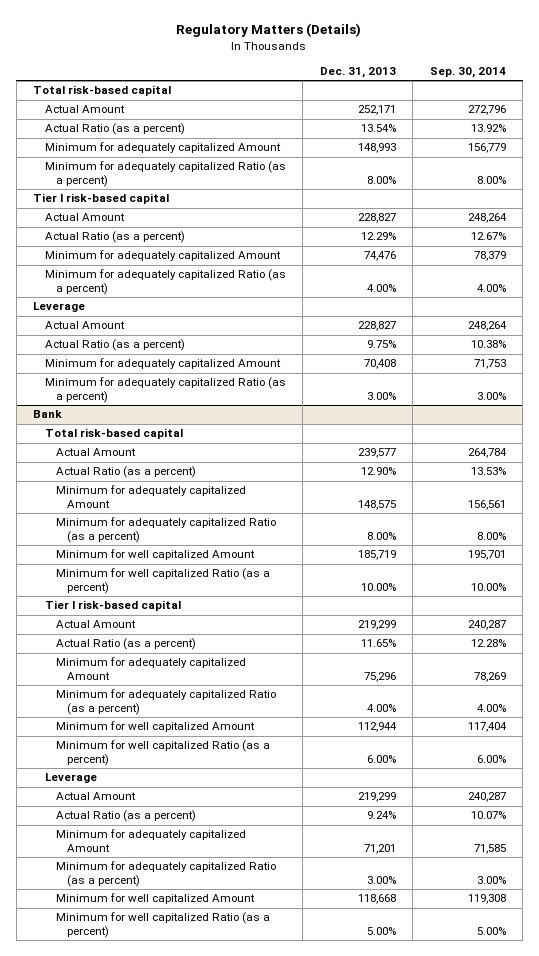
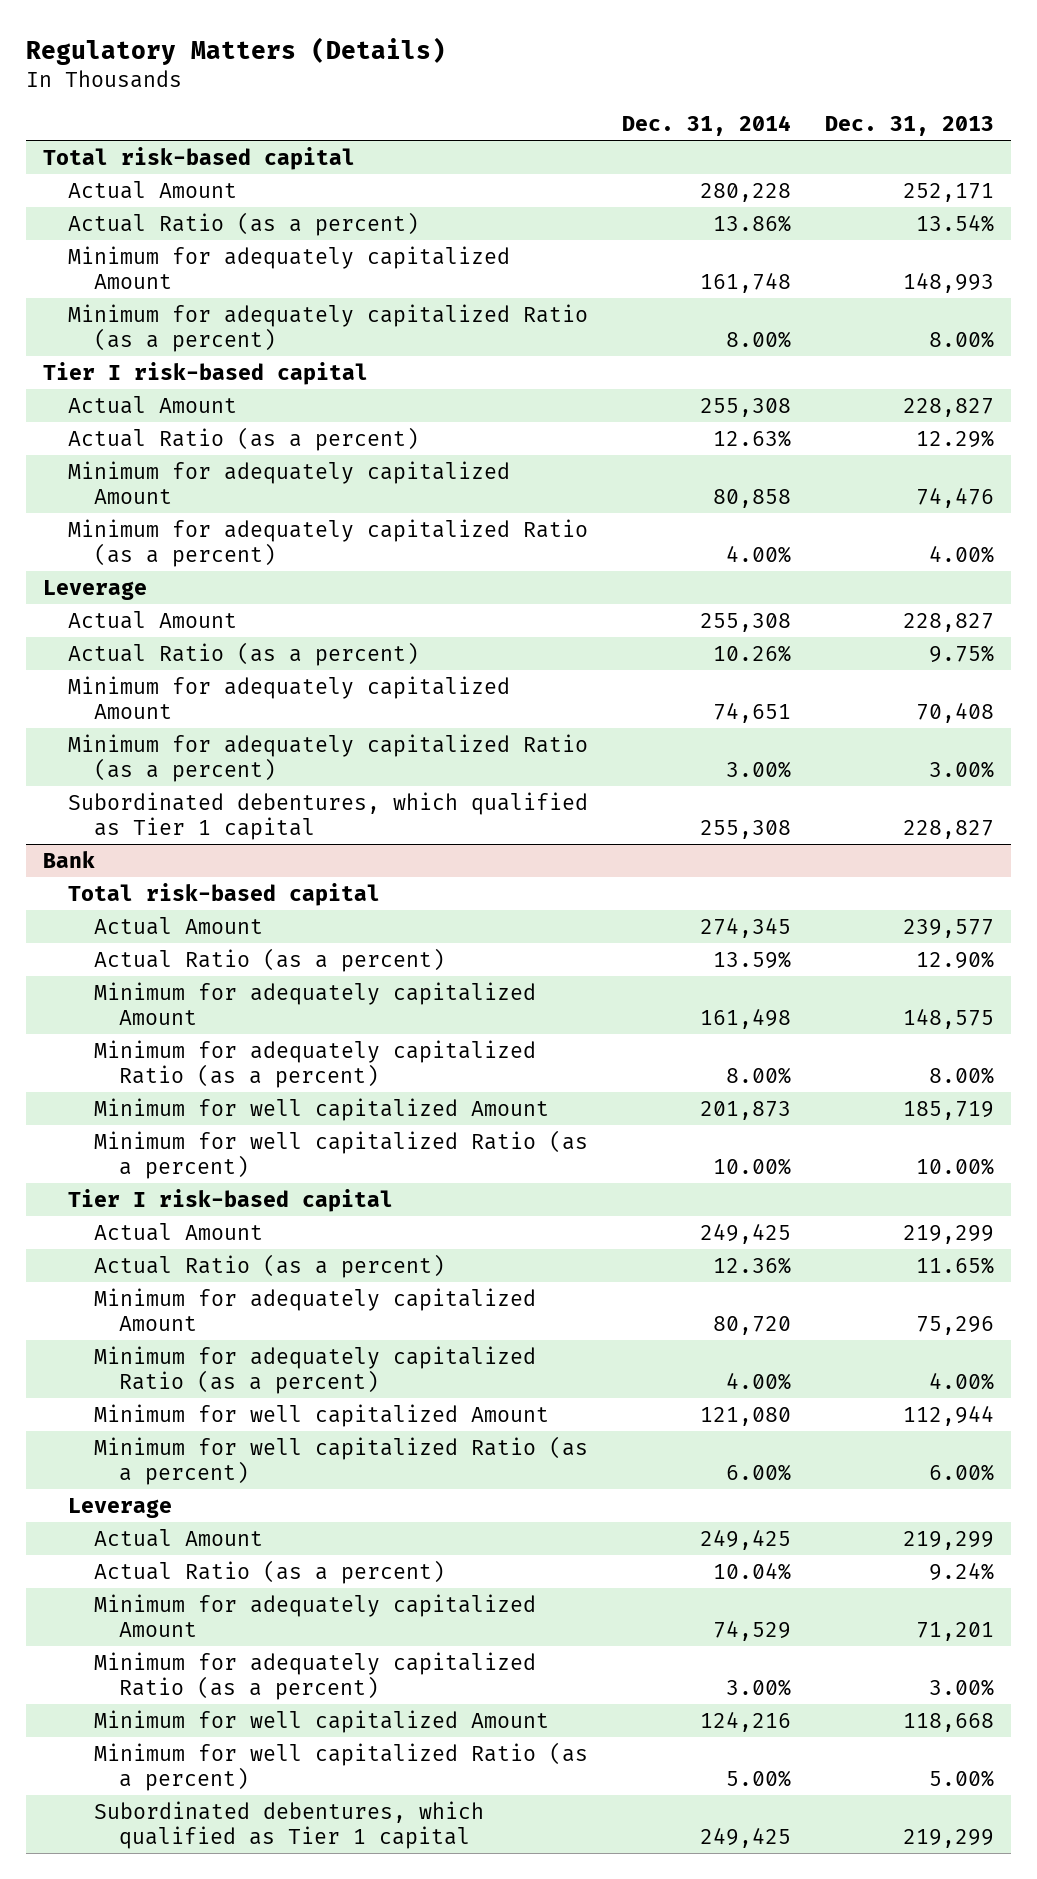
[429,66,506,78] Sep. 30, 2014 -> none
none -> [622,115,792,137] Dec. 31, 2014
none -> [68,791,589,840] Subordinated debentures, which qualified as Tier 1 capital
none -> [93,1800,484,1849] Subordinated debentures, which qualified as Tier 1 capital

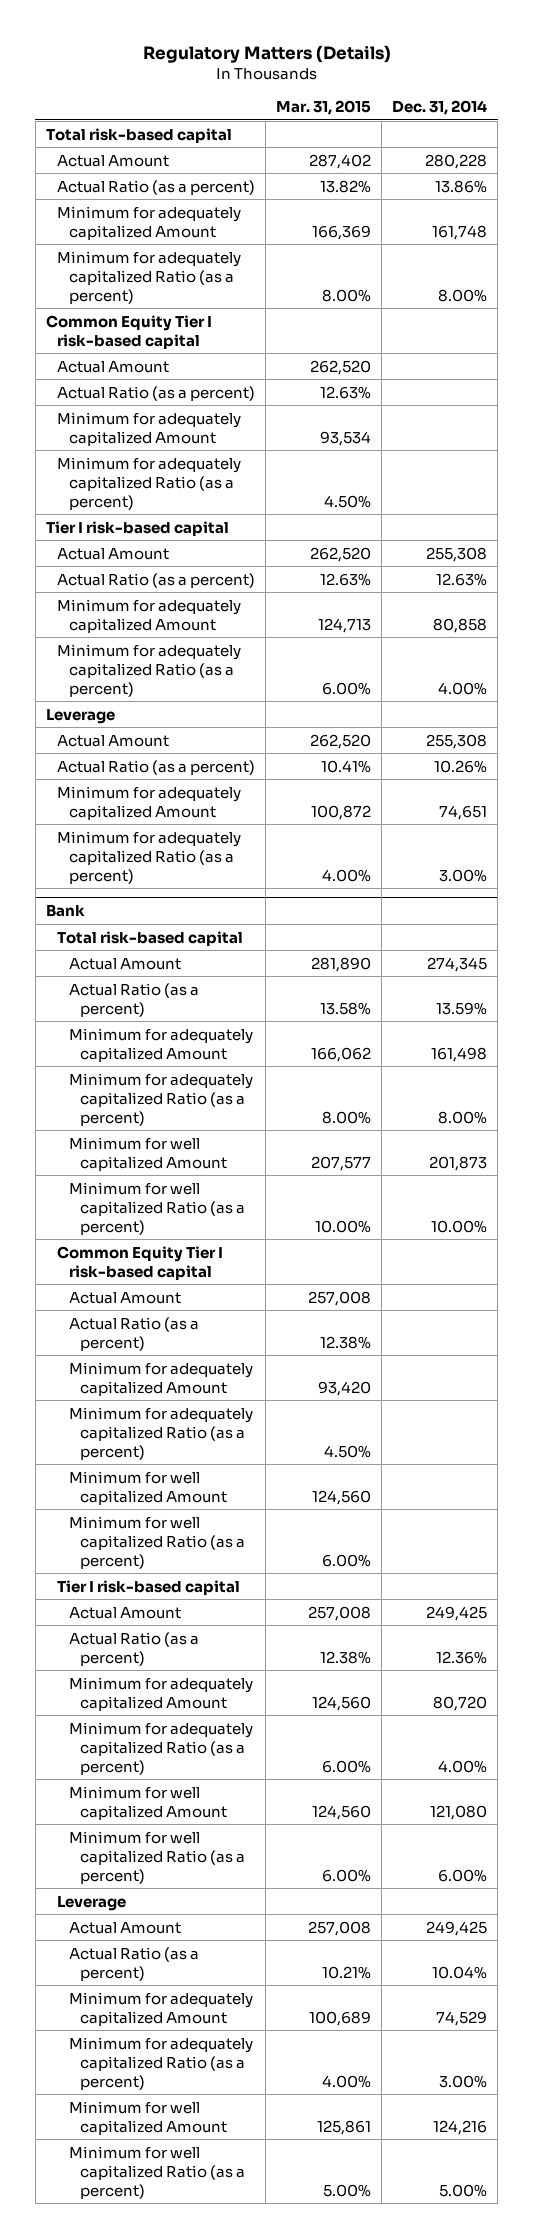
[825,116,995,137] Dec. 31, 2013 -> none
none -> [276,100,372,116] Mar. 31, 2015
none -> [45,314,212,349] Common Equity Tier I risk-based capital
none -> [57,360,170,373] Actual Amount
none -> [57,385,256,401] Actual Ratio (as a percent)
none -> [57,411,242,446] Minimum for adequately capitalized Amount
none -> [57,456,242,510] Minimum for adequately capitalized Ratio (as a percent)
[68,791,589,840] Subordinated debentures, which qualified as Tier 1 capital -> none
none -> [57,1245,224,1280] Common Equity Tier I risk-based capital
none -> [68,1291,181,1304] Actual Amount
none -> [68,1316,199,1351] Actual Ratio (as a percent)
none -> [68,1361,253,1396] Minimum for adequately capitalized Amount
none -> [68,1406,253,1460] Minimum for adequately capitalized Ratio (as a percent)
none -> [68,1470,227,1505] Minimum for well capitalized Amount
none -> [68,1515,245,1569] Minimum for well capitalized Ratio (as a percent)
[93,1800,484,1849] Subordinated debentures, which qualified as Tier 1 capital -> none

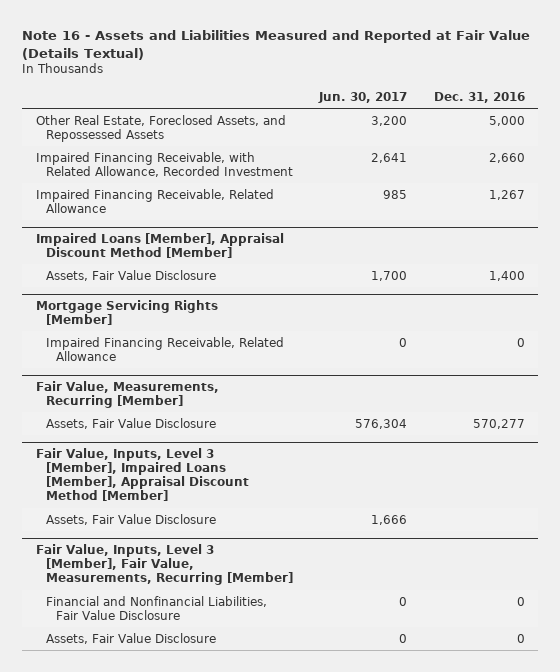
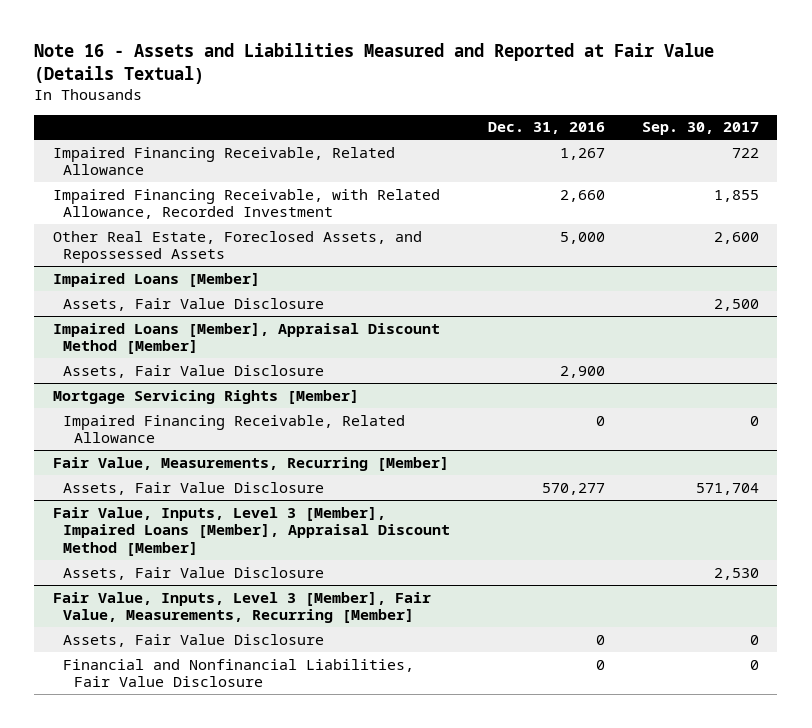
[318,91,408,103] Jun. 30, 2017 -> none
none -> [641,122,759,136] Sep. 30, 2017
[35,151,293,177] Impaired Financing Receivable, with Related Allowance, Recorded Investment -> [53,188,441,220] Impaired Financing Receivable, with Related Allowance, Recorded Investment
[35,114,286,142] Other Real Estate, Foreclosed Assets, and Repossessed Assets -> [53,230,423,264] Other Real Estate, Foreclosed Assets, and Repossessed Assets
none -> [53,272,261,287] Impaired Loans [Member]
none -> [63,297,325,311] Assets, Fair Value Disclosure
[488,270,525,281] 1,400 -> [559,365,605,378] 2,900
[45,595,267,620] Financial and Nonfinancial Liabilities, Fair Value Disclosure -> [63,658,415,688] Financial and Nonfinancial Liabilities, Fair Value Disclosure

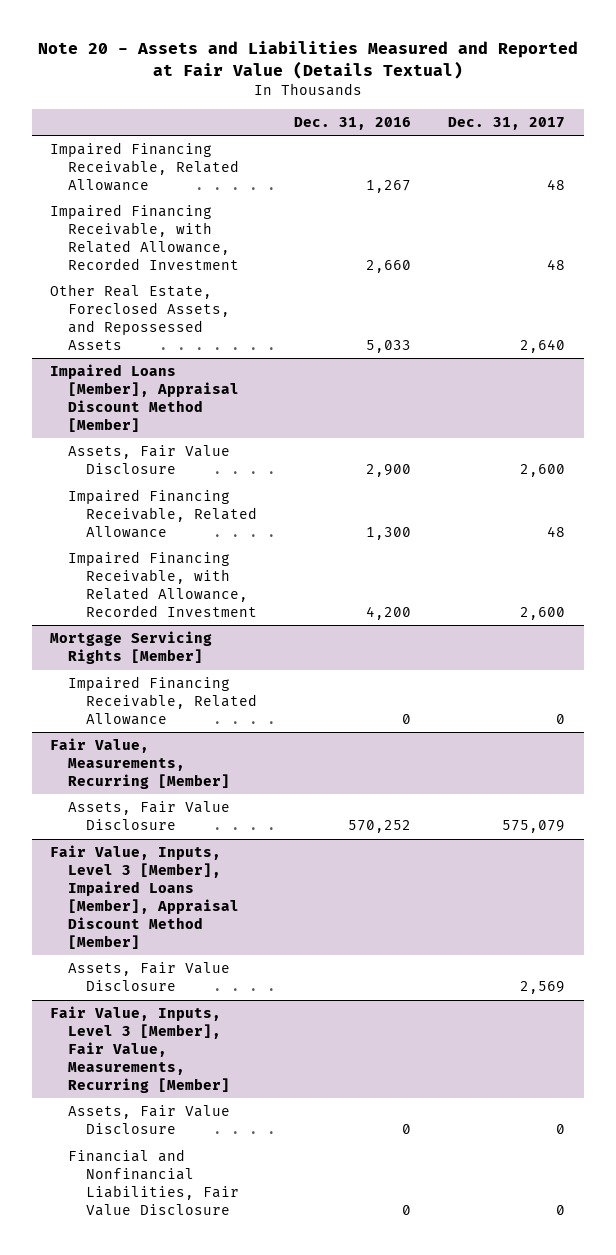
[34,43,715,85] Note 16 - Assets and Liabilities Measured and Reported at Fair Value (Details Textual) -> [37,40,578,79] Note 20 - Assets and Liabilities Measured and Reported at Fair Value (Details Textual)
[641,122,759,136] Sep. 30, 2017 -> none
none -> [448,116,566,130] Dec. 31, 2017
[53,272,261,287] Impaired Loans [Member] -> none
[63,297,325,311] Assets, Fair Value Disclosure -> none
[559,231,605,244] 5,000 -> [366,340,412,354] 5,033
none -> [68,489,258,539] Impaired Financing Receivable, Related Allowance
none -> [68,551,258,618] Impaired Financing Receivable, with Related Allowance, Recorded Investment
[541,482,605,495] 570,277 -> [348,820,412,834] 570,252

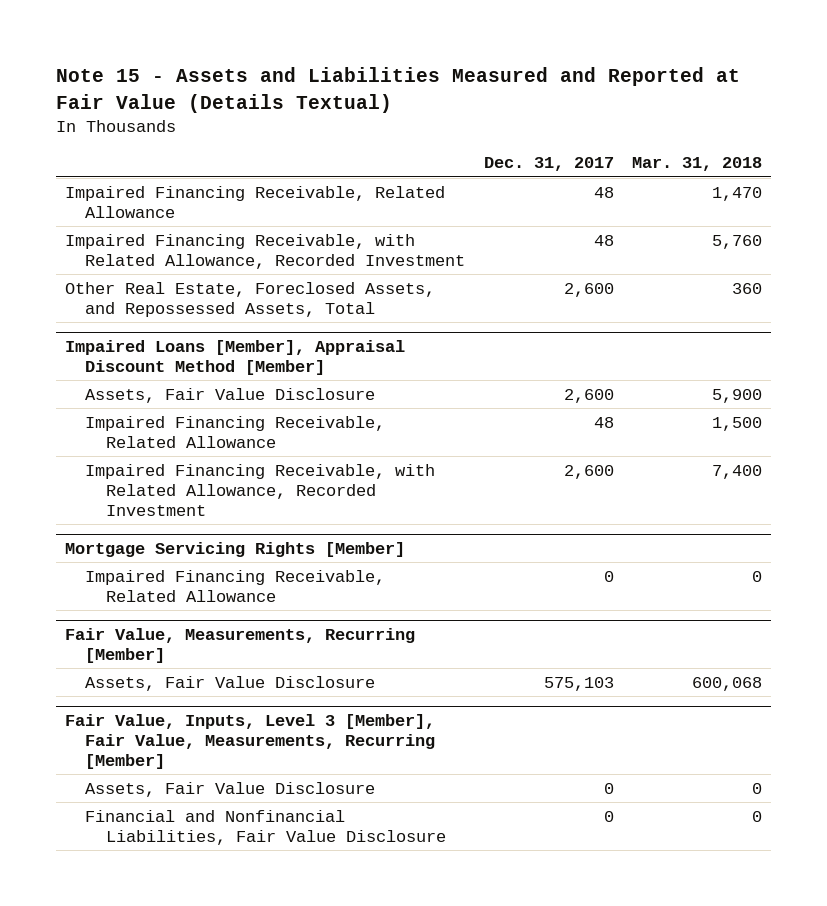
[37,40,578,79] Note 20 - Assets and Liabilities Measured and Reported at Fair Value (Details Textual) -> [55,67,740,113] Note 15 - Assets and Liabilities Measured and Reported at Fair Value (Details Textual)
[294,116,412,130] Dec. 31, 2016 -> none
none -> [632,157,763,172] Mar. 31, 2018
[50,284,231,351] Other Real Estate, Foreclosed Assets, and Repossessed Assets -> [64,281,435,317] Other Real Estate, Foreclosed Assets, and Repossessed Assets, Total
[520,339,566,354] 2,640 -> [563,282,614,297] 2,600
[50,845,240,949] Fair Value, Inputs, Level 3 [Member], Impaired Loans [Member], Appraisal Discount Method [Member] -> none
[68,962,231,992] Assets, Fair Value Disclosure -> none
[502,820,566,834] 575,079 -> [543,676,614,691] 575,103

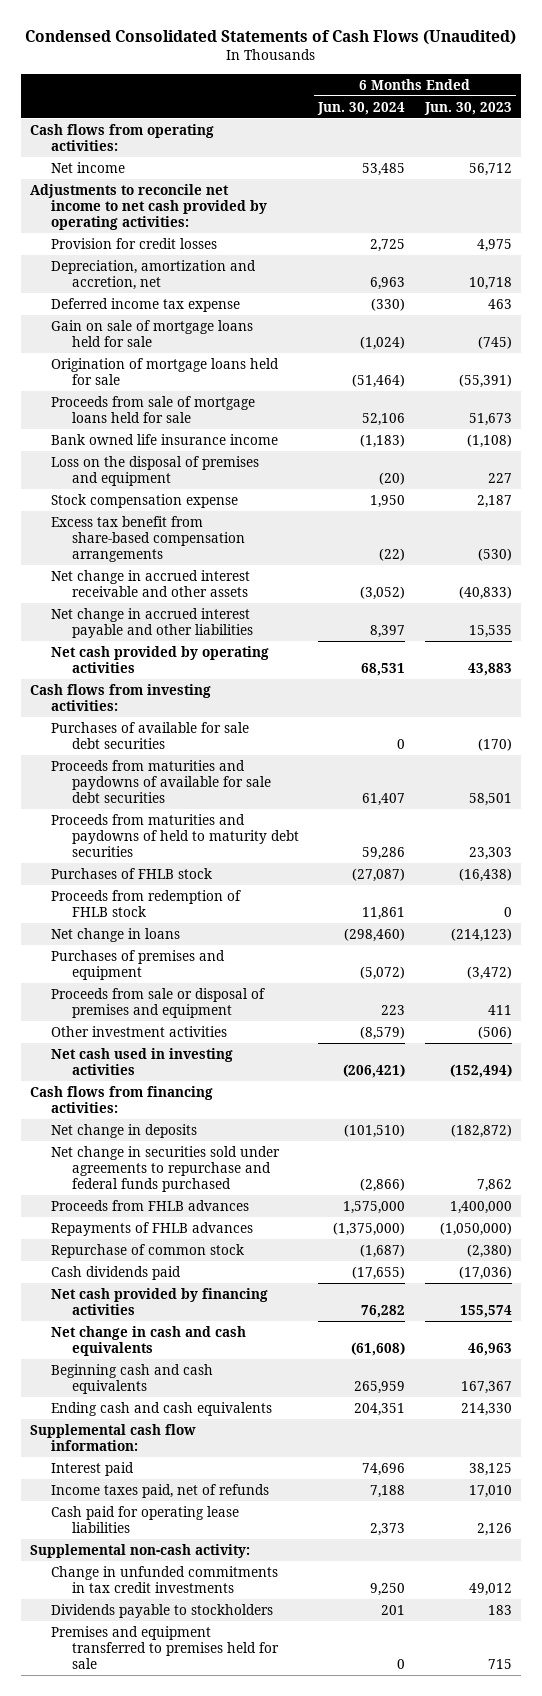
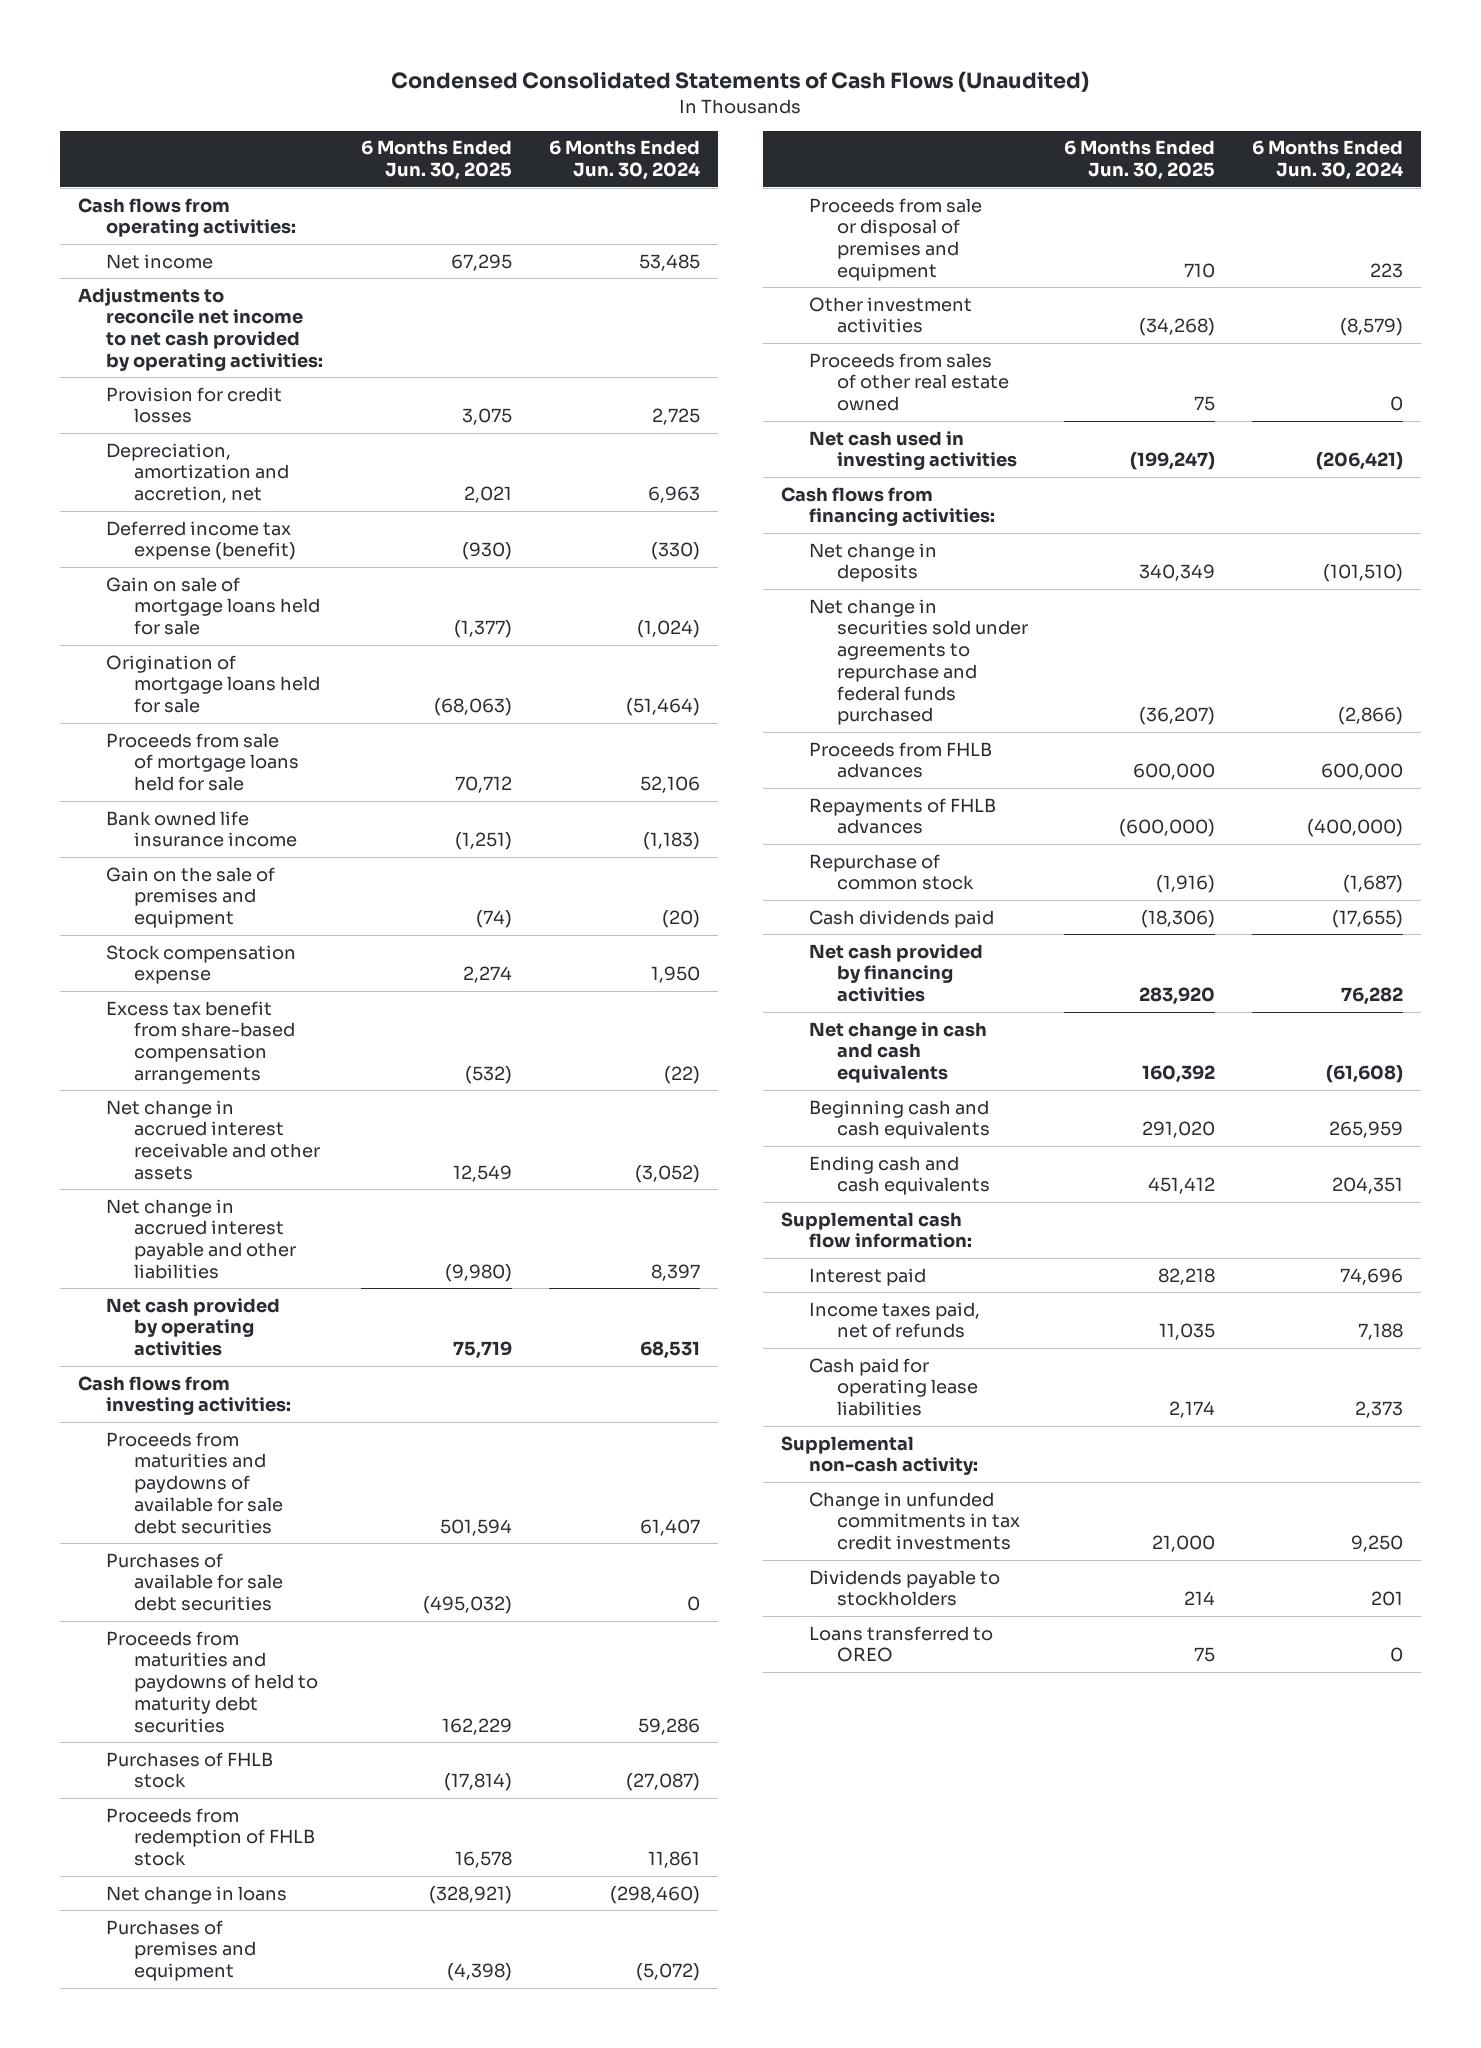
[423,101,512,115] Jun. 30, 2023 -> none
none -> [361,140,513,181] 6 Months Ended Jun. 30, 2025
[51,297,241,312] Deferred income tax expense -> [106,520,296,561] Deferred income tax expense (benefit)
[51,455,260,486] Loss on the disposal of premises and equipment -> [106,866,276,929] Gain on the sale of premises and equipment
[51,721,250,749] Purchases of available for sale debt securities -> [106,1552,283,1612] Purchases of available for sale debt securities
none -> [809,352,1009,412] Proceeds from sales of other real estate owned
[343,1200,406,1214] 1,575,000 -> [1320,763,1403,781] 600,000
[333,1221,406,1236] (1,375,000) -> [1306,819,1403,838] (400,000)
[51,1625,280,1669] Premises and equipment transferred to premises held for sale -> none
none -> [809,1625,994,1663] Loans transferred to OREO

